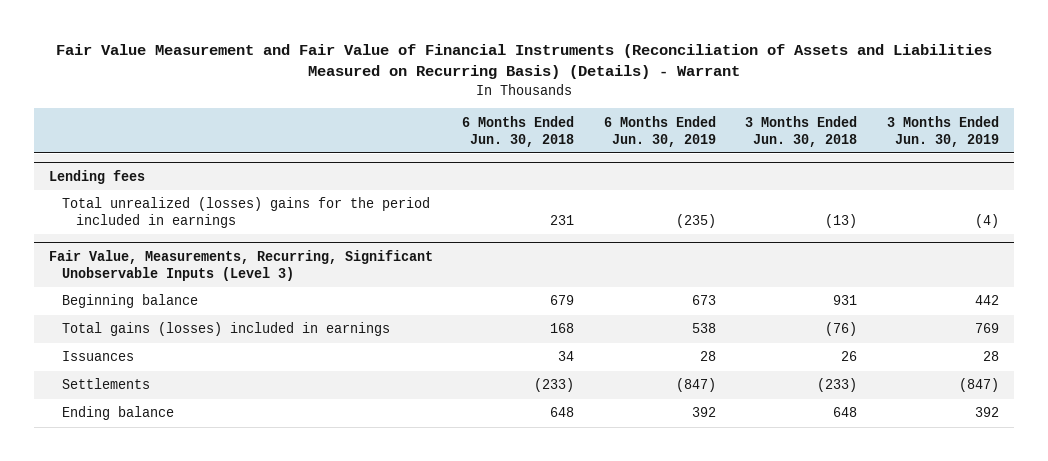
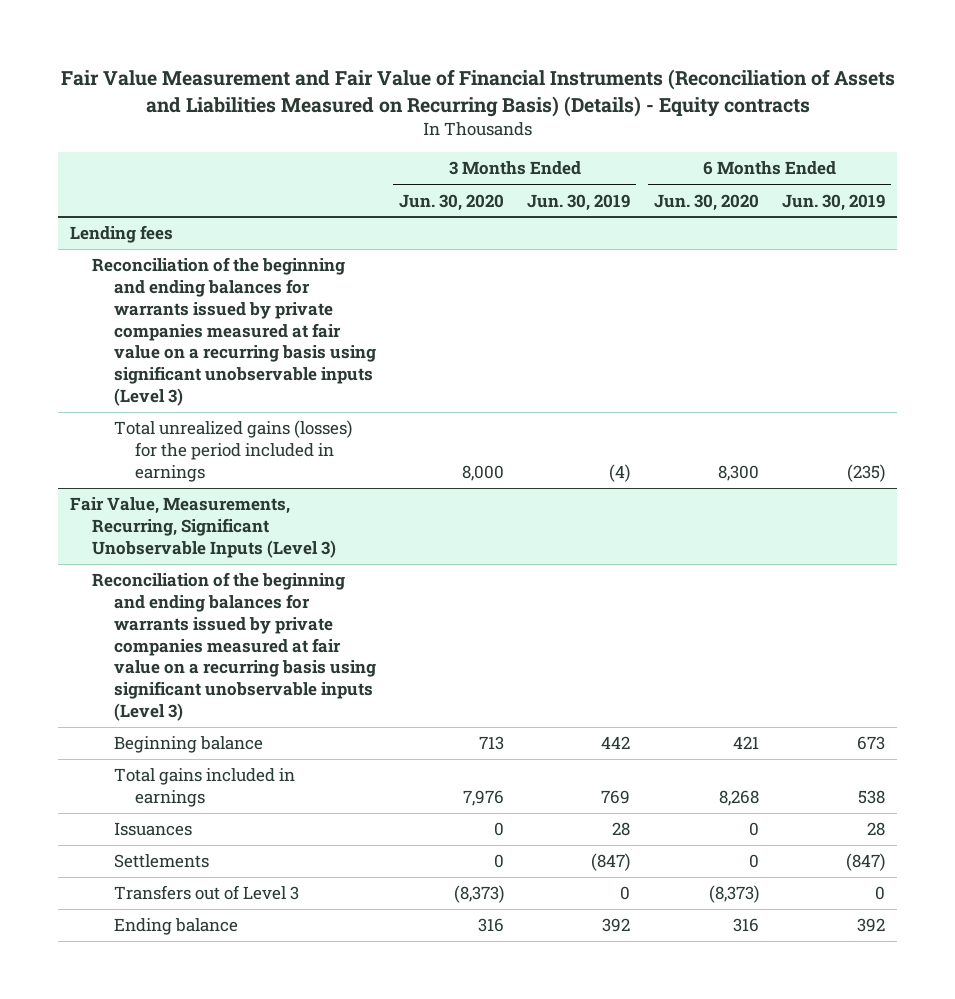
[55,44,992,80] Fair Value Measurement and Fair Value of Financial Instruments (Reconciliation of Assets and Liabilities Measured on Recurring Basis) (Details) - Warrant -> [60,69,895,117] Fair Value Measurement and Fair Value of Financial Instruments (Reconciliation of Assets and Liabilities Measured on Recurring Basis) (Details) - Equity contracts
[462,115,575,147] 6 Months Ended Jun. 30, 2018 -> none
[745,115,858,147] 3 Months Ended Jun. 30, 2018 -> none
none -> [399,193,505,211] Jun. 30, 2020
none -> [653,193,759,211] Jun. 30, 2020
none -> [91,257,376,406] Reconciliation of the beginning and ending balances for warrants issued by private companies measured at fair value on a recurring basis using significant unobservable inputs (Level 3)
[62,197,431,229] Total unrealized (losses) gains for the period included in earnings -> [113,420,352,482] Total unrealized gains (losses) for the period included in earnings
none -> [91,572,376,721] Reconciliation of the beginning and ending balances for warrants issued by private companies measured at fair value on a recurring basis using significant unobservable inputs (Level 3)
[62,322,391,337] Total gains (losses) included in earnings -> [113,768,295,808] Total gains included in earnings
none -> [113,885,299,901] Transfers out of Level 3

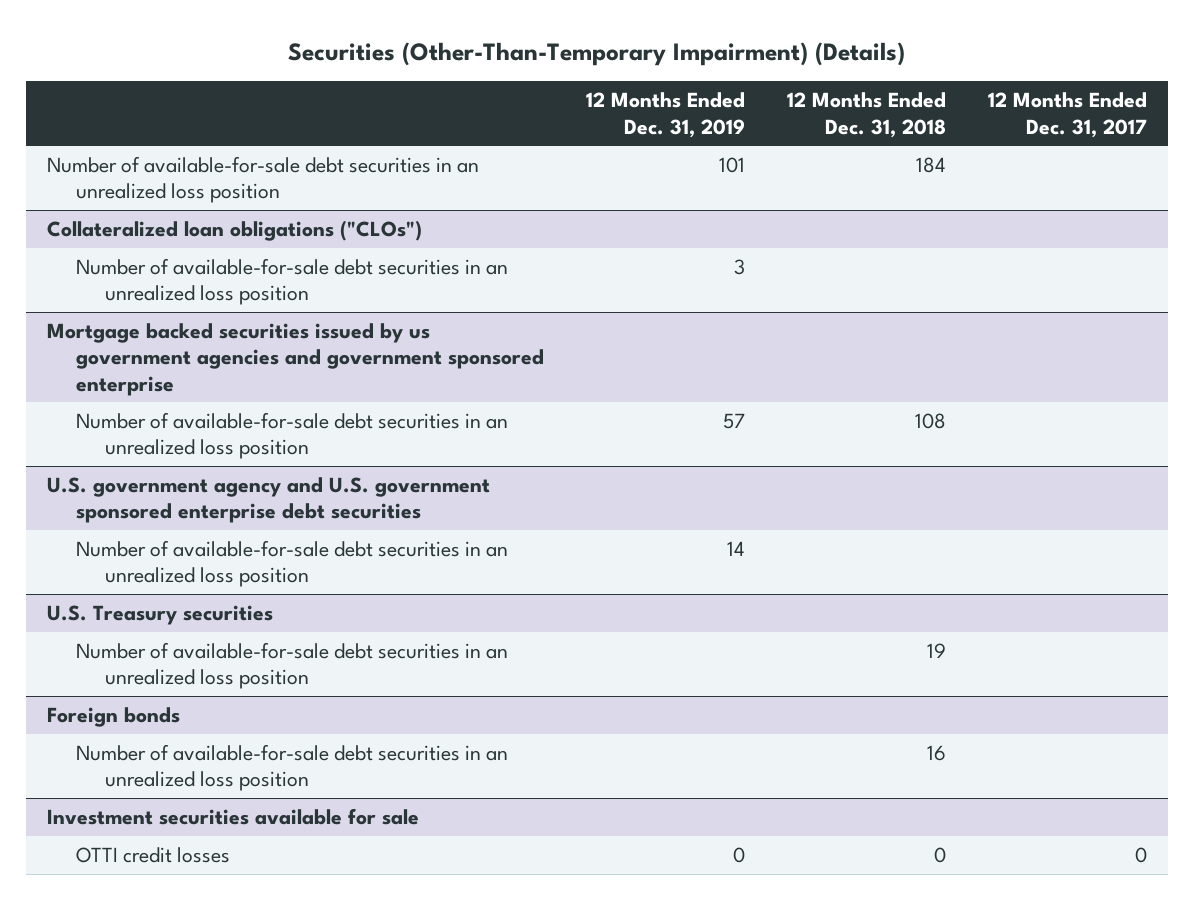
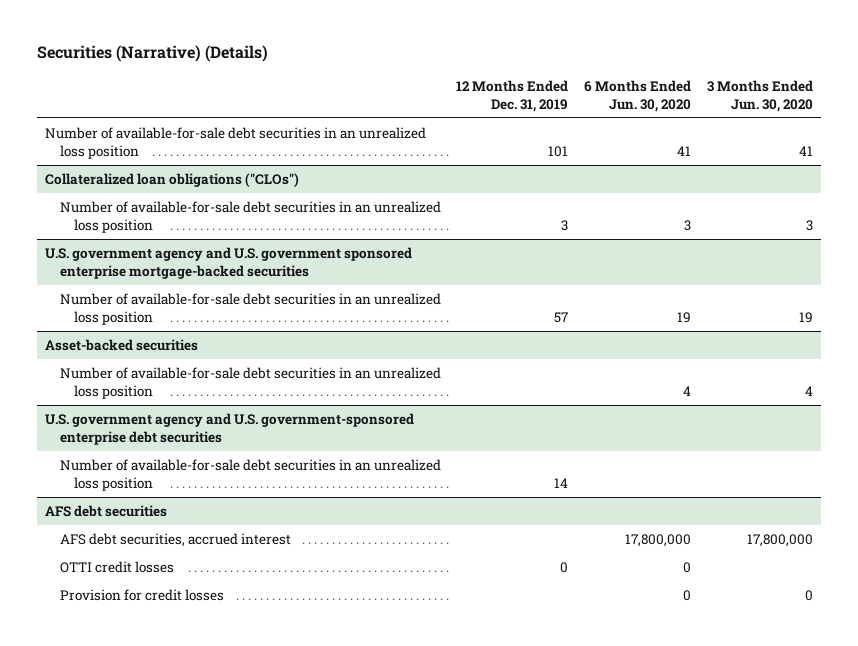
[287,41,905,66] Securities (Other-Than-Temporary Impairment) (Details) -> [36,45,268,63] Securities (Narrative) (Details)
[786,92,946,138] 12 Months Ended Dec. 31, 2018 -> none
[987,92,1147,138] 12 Months Ended Dec. 31, 2017 -> none
none -> [584,80,692,112] 6 Months Ended Jun. 30, 2020
none -> [706,80,813,112] 3 Months Ended Jun. 30, 2020
[47,323,545,396] Mortgage backed securities issued by us government agencies and government sponsored enterprise -> [44,247,412,279] U.S. government agency and U.S. government sponsored enterprise mortgage-backed securities
[47,477,491,524] U.S. government agency and U.S. government sponsored enterprise debt securities -> none
[76,540,509,588] Number of available-for-sale debt securities in an unrealized loss position -> none
[47,605,274,626] U.S. Treasury securities -> none
[76,642,509,690] Number of available-for-sale debt securities in an unrealized loss position -> none
[47,707,181,728] Foreign bonds -> none
none -> [44,339,198,352] Asset-backed securities
none -> [44,413,414,445] U.S. government agency and U.S. government-sponsored enterprise debt securities
none -> [59,459,441,491] Number of available-for-sale debt securities in an unrealized loss position
[47,808,420,826] Investment securities available for sale -> [44,505,167,518] AFS debt securities
none -> [59,533,291,548] AFS debt securities, accrued interest
none -> [59,589,224,602] Provision for credit losses

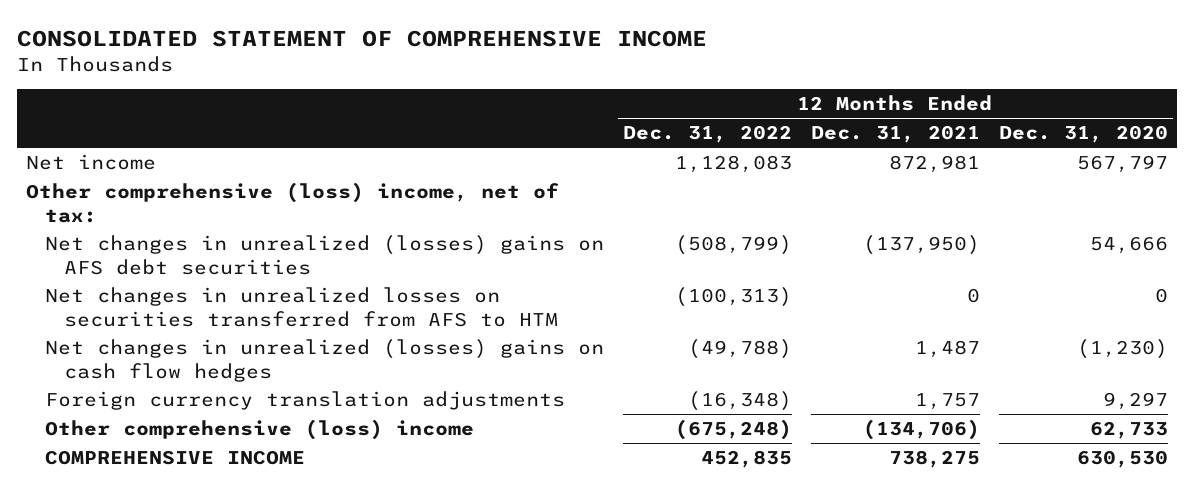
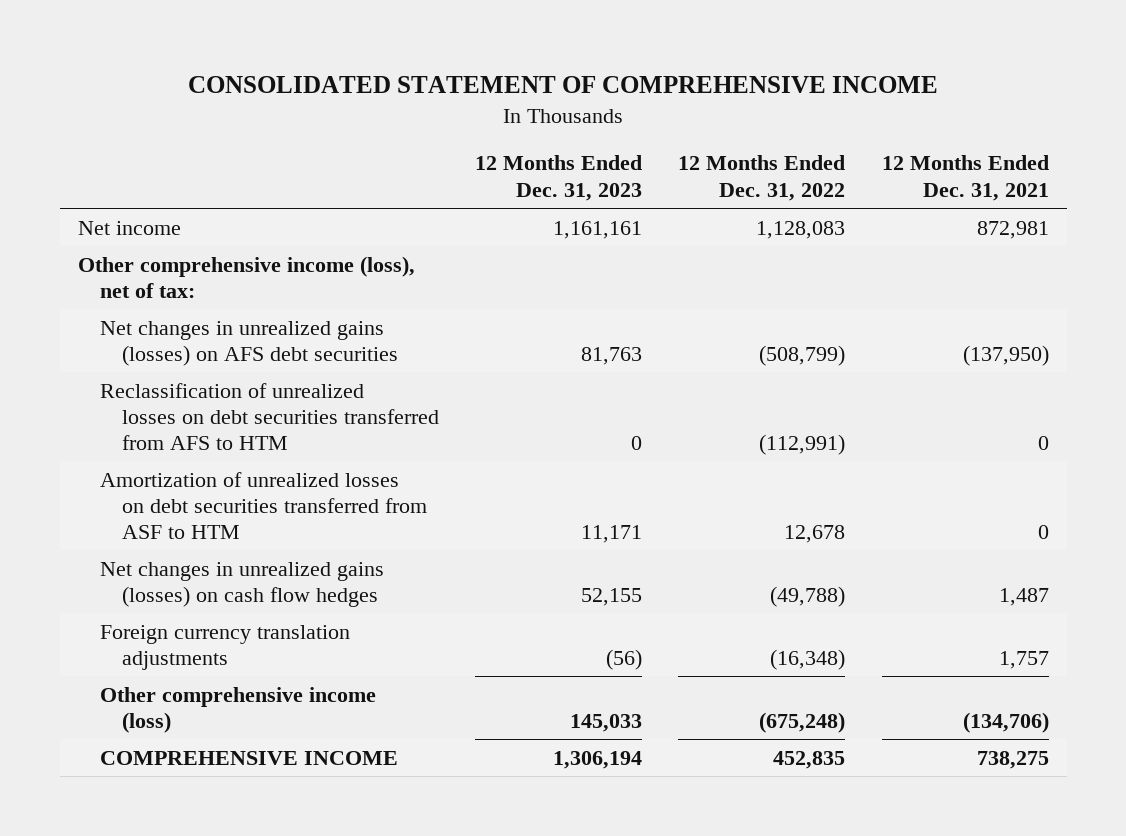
[998,125,1168,144] Dec. 31, 2020 -> none
none -> [474,155,642,201] 12 Months Ended Dec. 31, 2023
[26,181,560,223] Other comprehensive (loss) income, net of tax: -> [77,255,415,298] Other comprehensive income (loss), net of tax:
[44,234,604,275] Net changes in unrealized (losses) gains on AFS debt securities -> [99,320,398,366] Net changes in unrealized gains (losses) on AFS debt securities
none -> [99,382,439,450] Reclassification of unrealized losses on debt securities transferred from AFS to HTM
[44,286,558,327] Net changes in unrealized losses on securities transferred from AFS to HTM -> [99,471,427,539] Amortization of unrealized losses on debt securities transferred from ASF to HTM
[674,286,792,307] (100,313) -> [784,524,846,543] 12,678
[44,338,604,382] Net changes in unrealized (losses) gains on cash flow hedges -> [99,561,384,607] Net changes in unrealized gains (losses) on cash flow hedges
[44,418,474,440] Other comprehensive (loss) income -> [99,686,376,733] Other comprehensive income (loss)

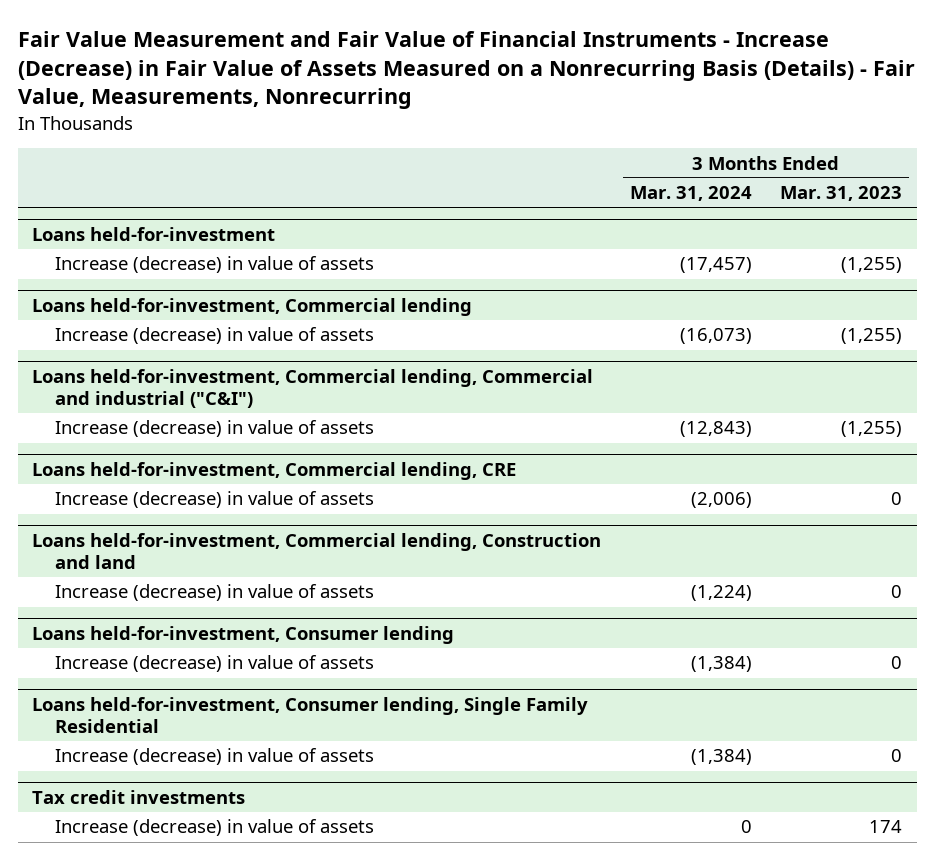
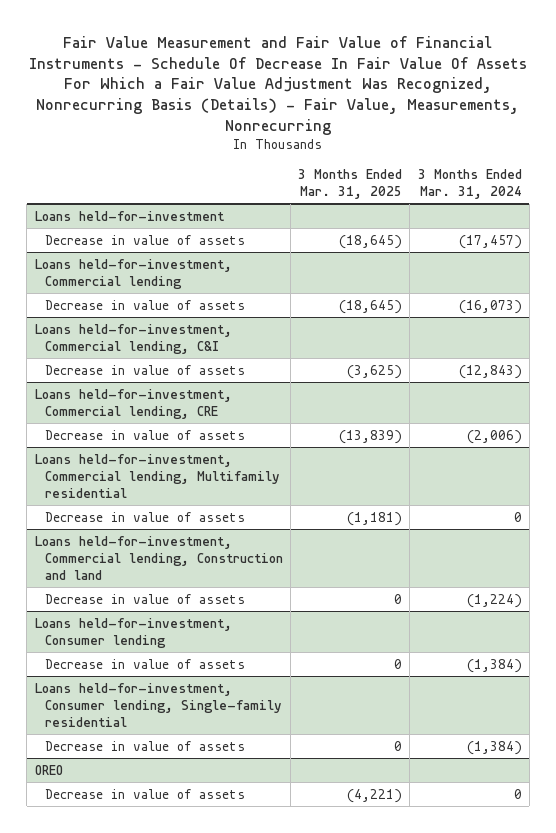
[17,30,915,110] Fair Value Measurement and Fair Value of Financial Instruments - Increase (Decrease) in Fair Value of Assets Measured on a Nonrecurring Basis (Details) - Fair Value, Measurements, Nonrecurring -> [29,35,528,135] Fair Value Measurement and Fair Value of Financial Instruments - Schedule Of Decrease In Fair Value Of Assets For Which a Fair Value Adjustment Was Recognized, Nonrecurring Basis (Details) - Fair Value, Measurements, Nonrecurring
[780,186,903,202] Mar. 31, 2023 -> none
none -> [298,169,403,200] 3 Months Ended Mar. 31, 2025
[54,256,374,274] Increase (decrease) in value of assets -> [45,234,246,245] Decrease in value of assets
[54,327,374,345] Increase (decrease) in value of assets -> [45,299,246,310] Decrease in value of assets
[32,368,594,408] Loans held-for-investment, Commercial lending, Commercial and industrial ("C&I") -> [34,323,232,354] Loans held-for-investment, Commercial lending, C&I
[54,420,374,438] Increase (decrease) in value of assets -> [45,364,246,375] Decrease in value of assets
[54,491,374,509] Increase (decrease) in value of assets -> [45,429,246,440] Decrease in value of assets
none -> [34,453,281,498] Loans held-for-investment, Commercial lending, Multifamily residential
none -> [45,511,246,522] Decrease in value of assets
[54,584,374,602] Increase (decrease) in value of assets -> [45,593,246,604] Decrease in value of assets
[32,789,246,804] Tax credit investments -> none
[54,655,374,673] Increase (decrease) in value of assets -> [45,658,246,669] Decrease in value of assets
[32,696,589,733] Loans held-for-investment, Consumer lending, Single Family Residential -> [34,682,283,727] Loans held-for-investment, Consumer lending, Single-family residential
[54,748,374,766] Increase (decrease) in value of assets -> [45,740,246,751] Decrease in value of assets
none -> [34,764,63,775] OREO
[54,819,374,837] Increase (decrease) in value of assets -> [45,788,246,799] Decrease in value of assets

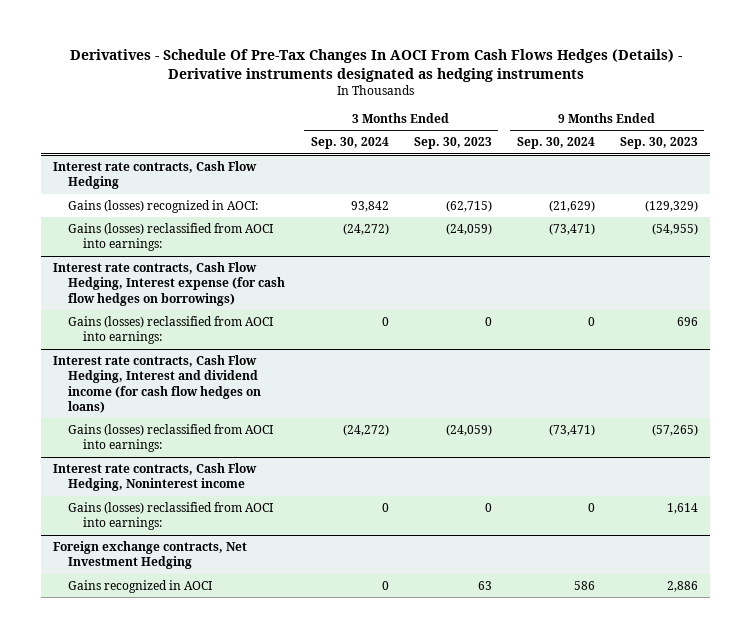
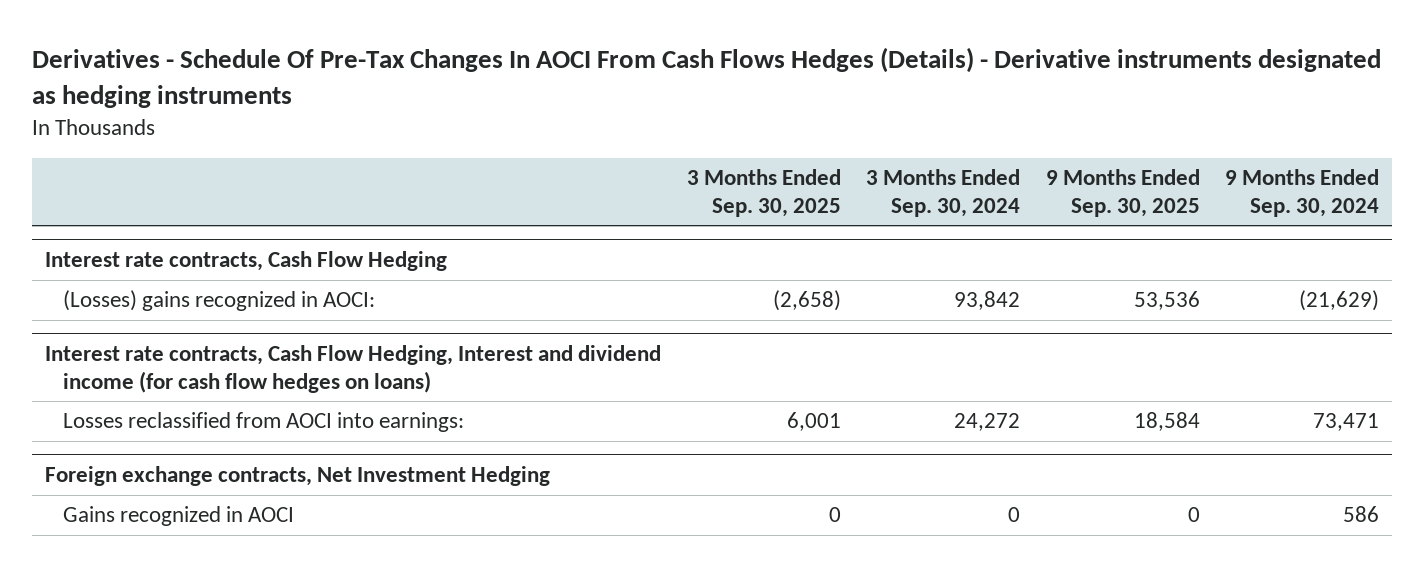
[413,137,492,150] Sep. 30, 2023 -> none
[619,137,698,150] Sep. 30, 2023 -> none
none -> [686,168,841,217] 3 Months Ended Sep. 30, 2025
none -> [1045,168,1200,217] 9 Months Ended Sep. 30, 2025
[68,223,274,252] Gains (losses) reclassified from AOCI into earnings: -> none
[53,262,286,306] Interest rate contracts, Cash Flow Hedging, Interest expense (for cash flow hedges on borrowings) -> none
[68,316,274,345] Gains (losses) reclassified from AOCI into earnings: -> none
[68,200,259,214] Gains (losses) recognized in AOCI: -> [62,290,375,312] (Losses) gains recognized in AOCI:
[53,463,258,492] Interest rate contracts, Cash Flow Hedging, Noninterest income -> none
[68,502,274,531] Gains (losses) reclassified from AOCI into earnings: -> none
[68,424,274,453] Gains (losses) reclassified from AOCI into earnings: -> [62,412,464,433] Losses reclassified from AOCI into earnings:
[342,424,389,437] (24,272) -> [954,413,1021,432] 24,272
[548,424,595,437] (73,471) -> [1313,413,1380,432] 73,471

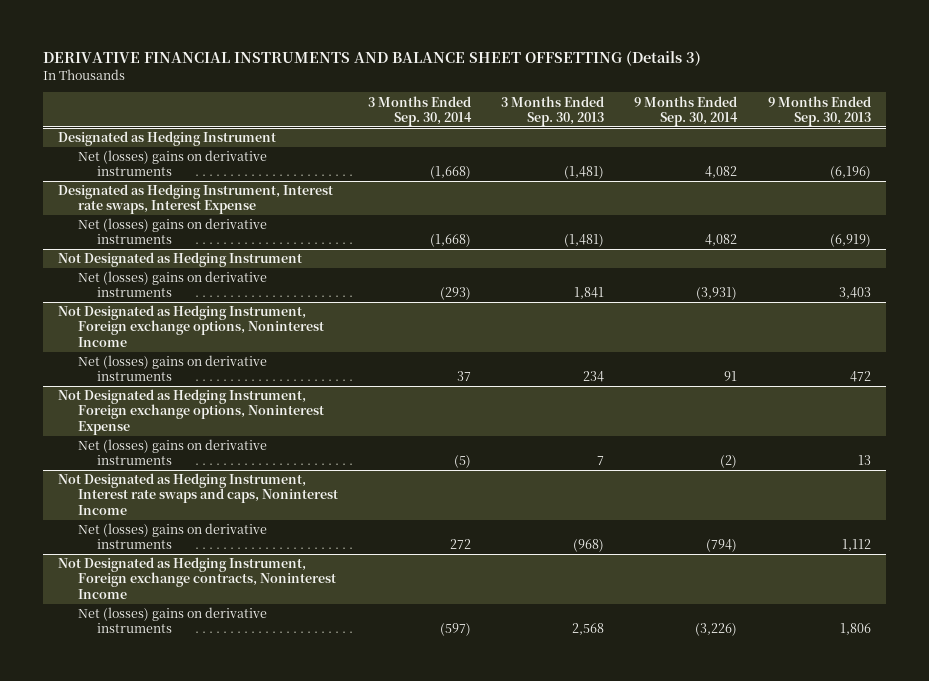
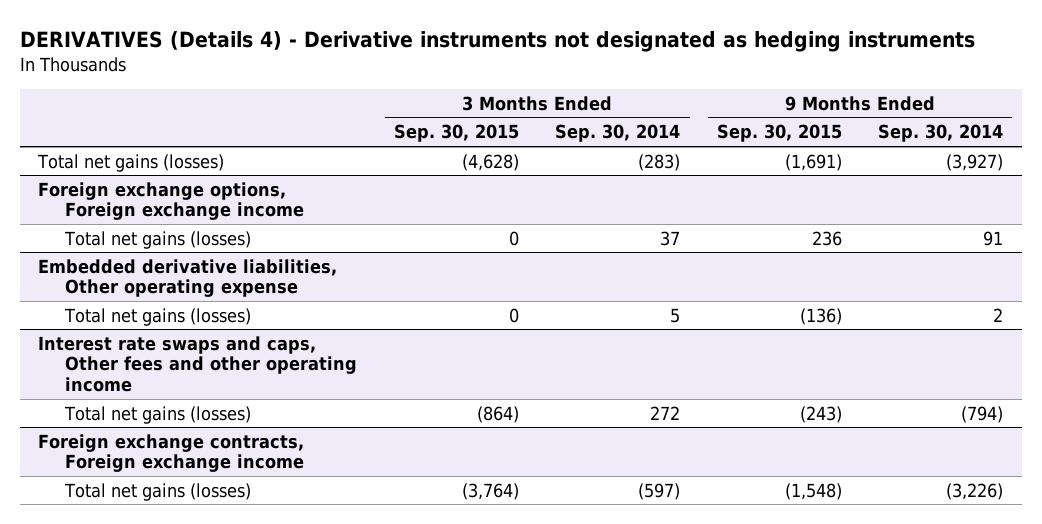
[43,50,702,66] DERIVATIVE FINANCIAL INSTRUMENTS AND BALANCE SHEET OFFSETTING (Details 3) -> [19,31,975,53] DERIVATIVES (Details 4) - Derivative instruments not designated as hedging instruments
[501,95,605,126] 3 Months Ended Sep. 30, 2013 -> none
[767,95,871,126] 9 Months Ended Sep. 30, 2013 -> none
none -> [393,124,519,143] Sep. 30, 2015
none -> [716,124,842,143] Sep. 30, 2015
[58,131,277,147] Designated as Hedging Instrument -> none
[58,184,334,215] Designated as Hedging Instrument, Interest rate swaps, Interest Expense -> none
[58,252,303,268] Not Designated as Hedging Instrument -> none
[58,305,324,347] Not Designated as Hedging Instrument, Foreign exchange options, Noninterest Income -> none
[58,389,324,435] Not Designated as Hedging Instrument, Foreign exchange options, Noninterest Expense -> none
[58,473,338,515] Not Designated as Hedging Instrument, Interest rate swaps and caps, Noninterest Income -> none
[77,523,267,550] Net (losses) gains on derivative instruments -> none
[58,557,336,599] Not Designated as Hedging Instrument, Foreign exchange contracts, Noninterest Income -> none
[77,607,267,634] Net (losses) gains on derivative instruments -> none
[77,150,267,177] Net (losses) gains on derivative instruments -> [37,153,225,172] Total net gains (losses)
[429,166,471,180] (1,668) -> [638,153,681,171] (283)
[705,166,738,179] 4,082 -> [946,153,1004,171] (3,927)
none -> [38,181,305,221] Foreign exchange options, Foreign exchange income
[77,218,267,245] Net (losses) gains on derivative instruments -> [64,230,252,249] Total net gains (losses)
[429,234,471,248] (1,668) -> [660,230,681,246] 37
[705,234,738,247] 4,082 -> [983,230,1004,246] 91
none -> [38,258,338,298] Embedded derivative liabilities, Other operating expense
[77,271,267,298] Net (losses) gains on derivative instruments -> [64,307,252,326] Total net gains (losses)
[439,287,471,301] (293) -> [670,307,681,323] 5
[696,287,738,301] (3,931) -> [993,307,1004,322] 2
none -> [38,335,358,392] Interest rate swaps and caps, Other fees and other operating income
[77,355,267,382] Net (losses) gains on derivative instruments -> [64,405,252,424] Total net gains (losses)
[456,371,471,382] 37 -> [650,405,681,420] 272
[724,371,738,382] 91 -> [961,405,1004,423] (794)
none -> [38,433,305,473] Foreign exchange contracts, Foreign exchange income
[77,439,267,466] Net (losses) gains on derivative instruments -> [64,482,252,501] Total net gains (losses)
[453,455,471,469] (5) -> [638,482,681,500] (597)
[720,455,738,469] (2) -> [946,482,1004,500] (3,226)

